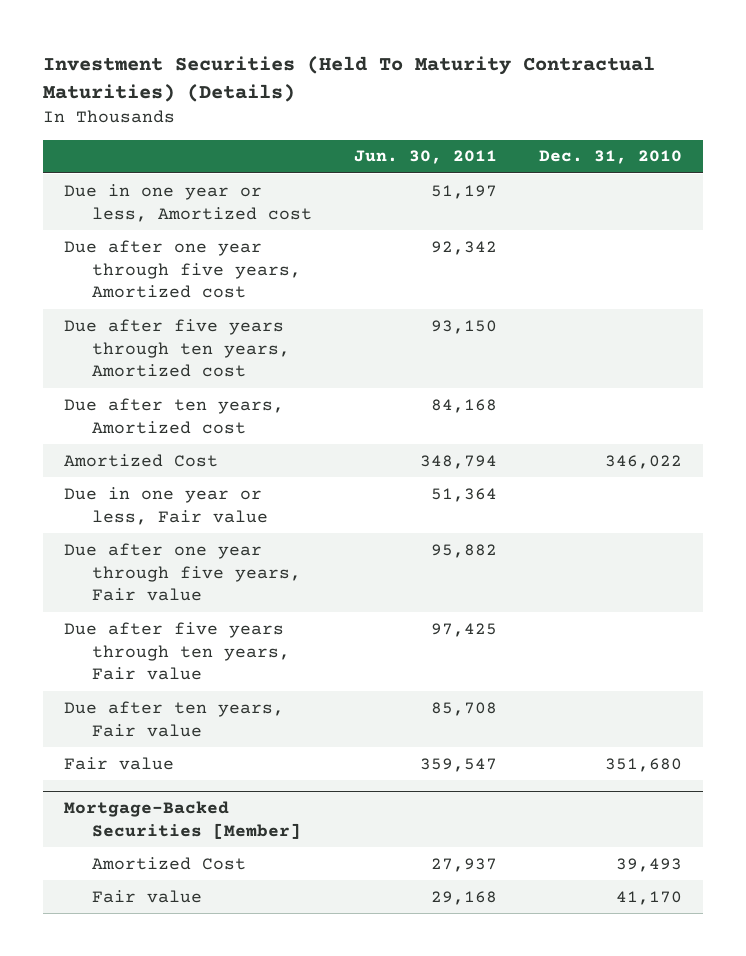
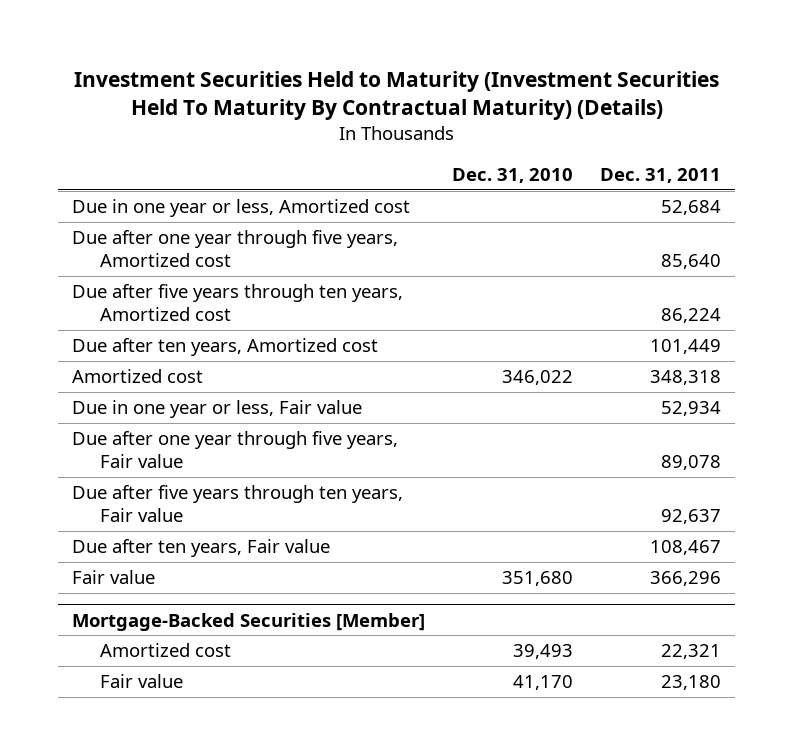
[42,56,655,102] Investment Securities (Held To Maturity Contractual Maturities) (Details) -> [73,70,719,121] Investment Securities Held to Maturity (Investment Securities Held To Maturity By Contractual Maturity) (Details)
[353,150,497,165] Jun. 30, 2011 -> none
none -> [600,167,722,183] Dec. 31, 2011
[63,453,218,467] Amortized Cost -> [71,369,203,384] Amortized cost
[91,856,246,870] Amortized Cost -> [100,643,232,658] Amortized cost

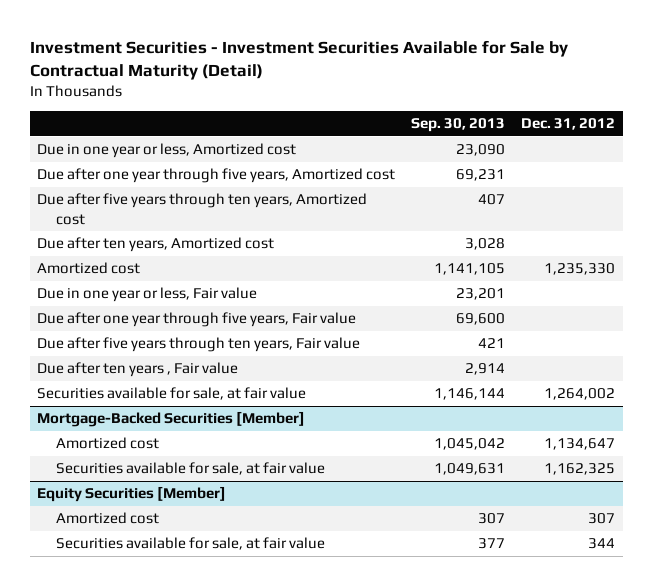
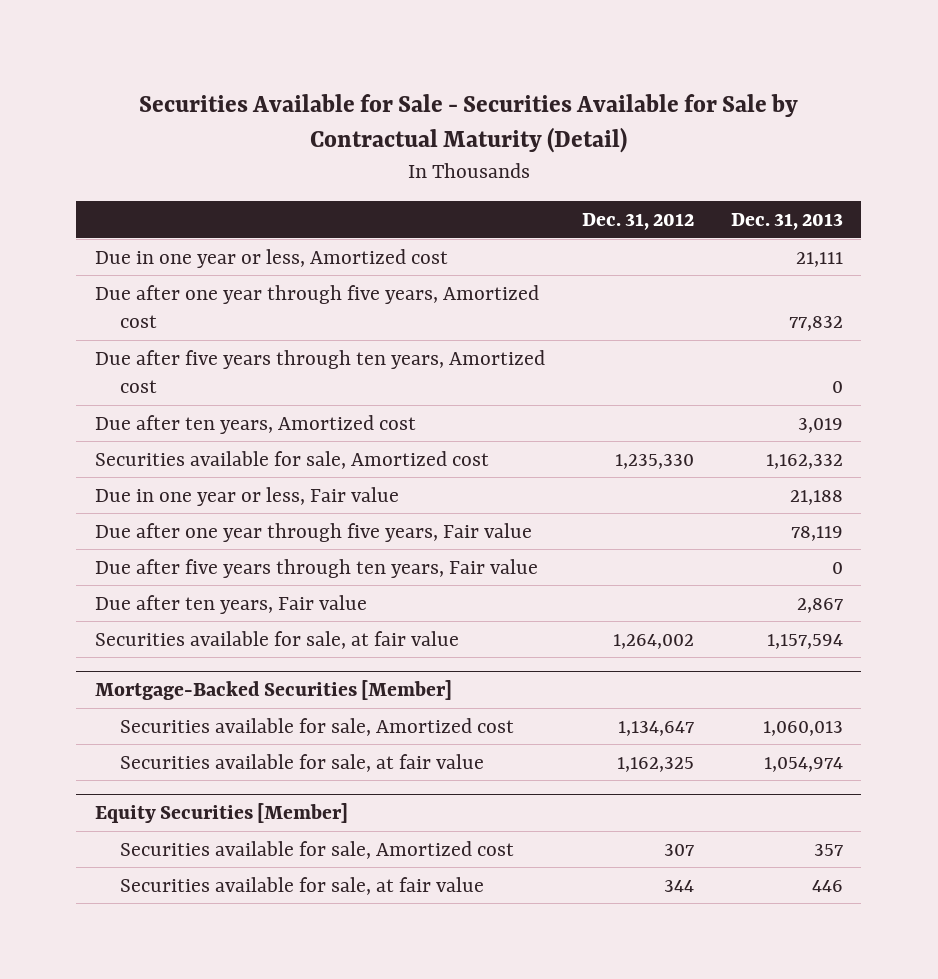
[29,39,568,81] Investment Securities - Investment Securities Available for Sale by Contractual Maturity (Detail) -> [138,93,798,154] Securities Available for Sale - Securities Available for Sale by Contractual Maturity (Detail)
[411,118,506,133] Sep. 30, 2013 -> none
none -> [730,212,843,230] Dec. 31, 2013
[37,262,141,275] Amortized cost -> [94,450,489,469] Securities available for sale, Amortized cost
[37,362,239,378] Due after ten years , Fair value -> [94,594,367,614] Due after ten years, Fair value
[56,437,160,450] Amortized cost -> [120,717,515,736] Securities available for sale, Amortized cost
[56,512,160,525] Amortized cost -> [120,840,515,859] Securities available for sale, Amortized cost

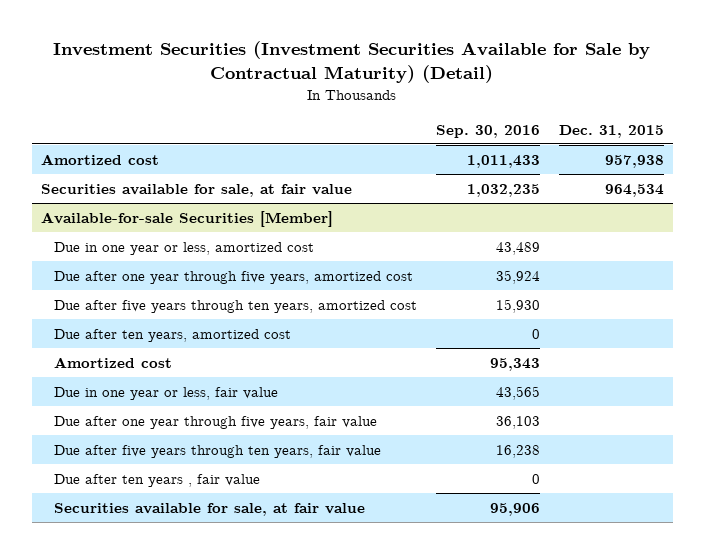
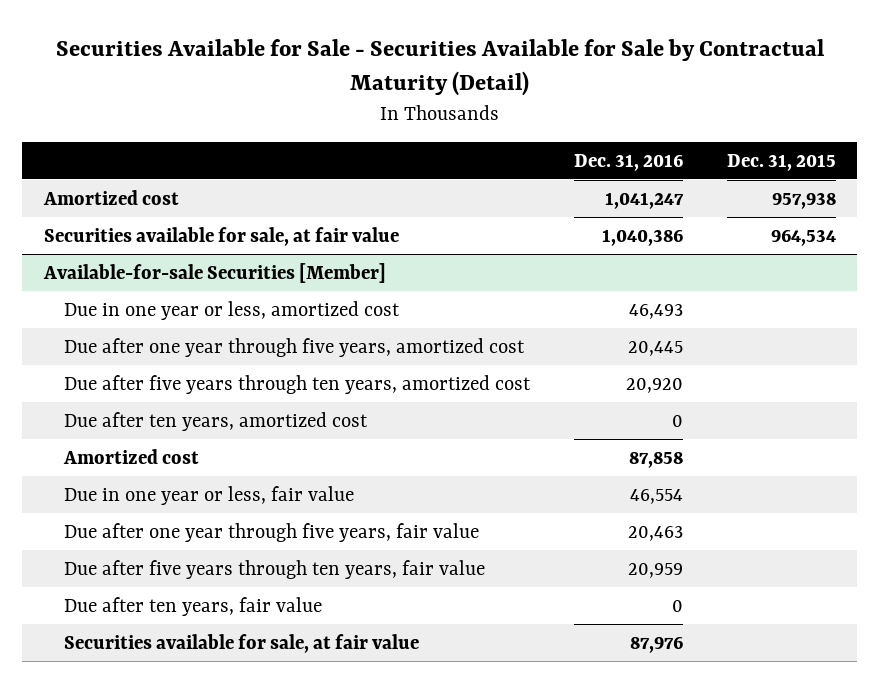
[53,41,651,84] Investment Securities (Investment Securities Available for Sale by Contractual Maturity) (Detail) -> [55,38,824,97] Securities Available for Sale - Securities Available for Sale by Contractual Maturity (Detail)
[435,124,540,138] Sep. 30, 2016 -> none
none -> [573,153,683,171] Dec. 31, 2016
[53,473,260,487] Due after ten years , fair value -> [64,596,323,616] Due after ten years, fair value

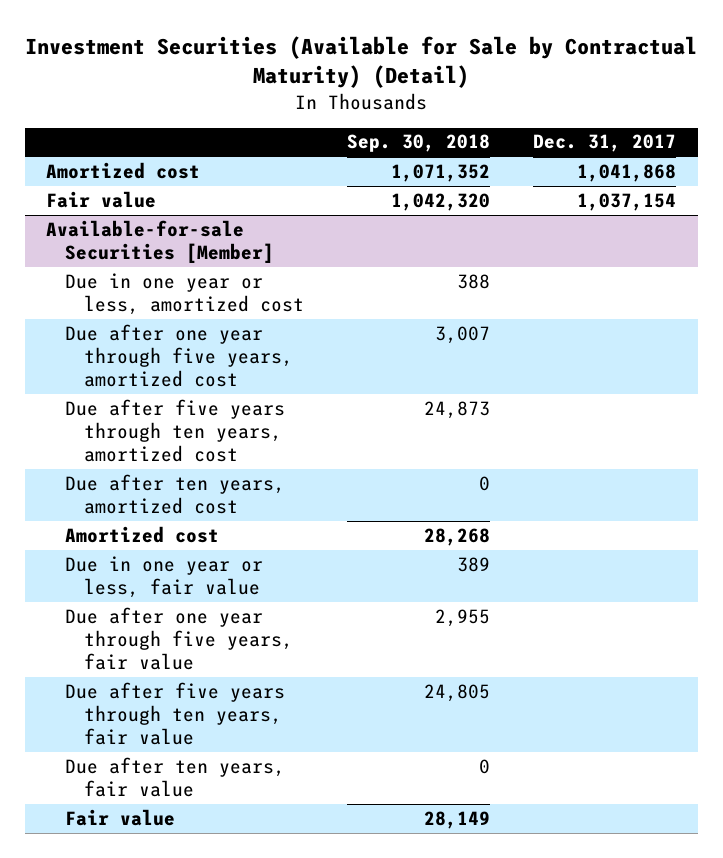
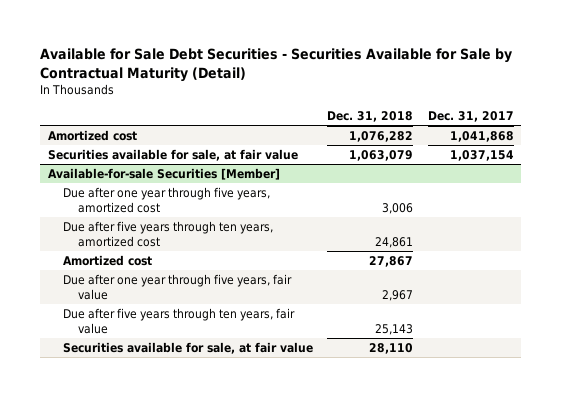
[25,36,698,89] Investment Securities (Available for Sale by Contractual Maturity) (Detail) -> [40,48,513,82] Available for Sale Debt Securities - Securities Available for Sale by Contractual Maturity (Detail)
[347,134,491,153] Sep. 30, 2018 -> none
none -> [327,111,414,123] Dec. 31, 2018
[46,190,157,208] Fair value -> [47,148,298,161] Securities available for sale, at fair value
[65,272,305,315] Due in one year or less, amortized cost -> none
[65,473,286,514] Due after ten years, amortized cost -> none
[65,555,264,598] Due in one year or less, fair value -> none
[65,756,286,797] Due after ten years, fair value -> none
[65,808,176,826] Fair value -> [62,341,313,354] Securities available for sale, at fair value

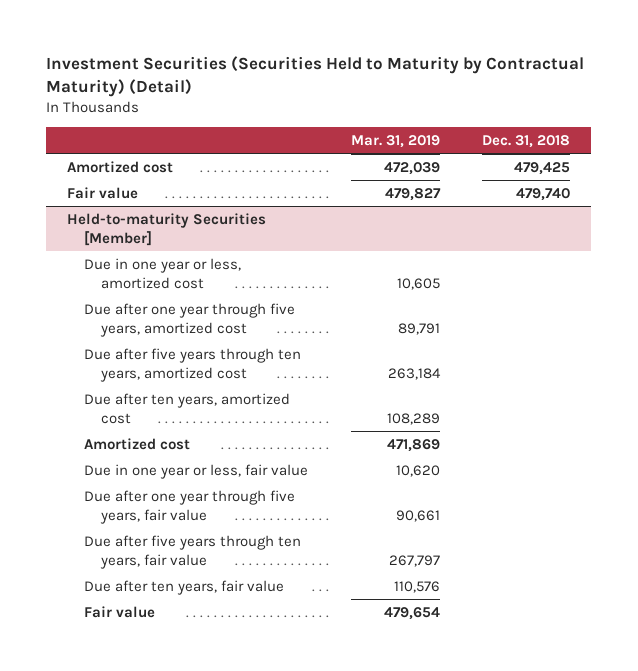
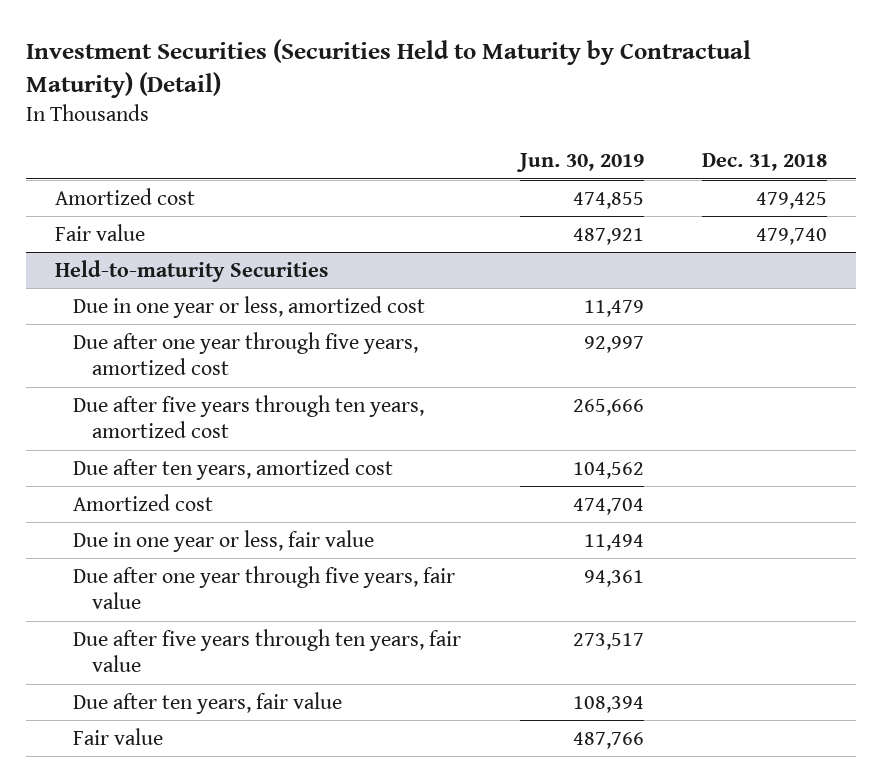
[350,134,440,148] Mar. 31, 2019 -> none
none -> [515,152,644,172] Jun. 30, 2019
[67,212,267,246] Held-to-maturity Securities [Member] -> [54,259,328,282] Held-to-maturity Securities

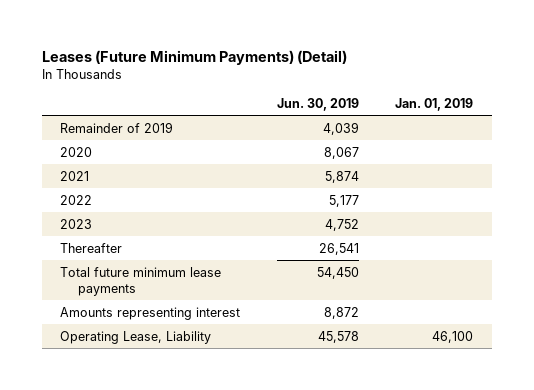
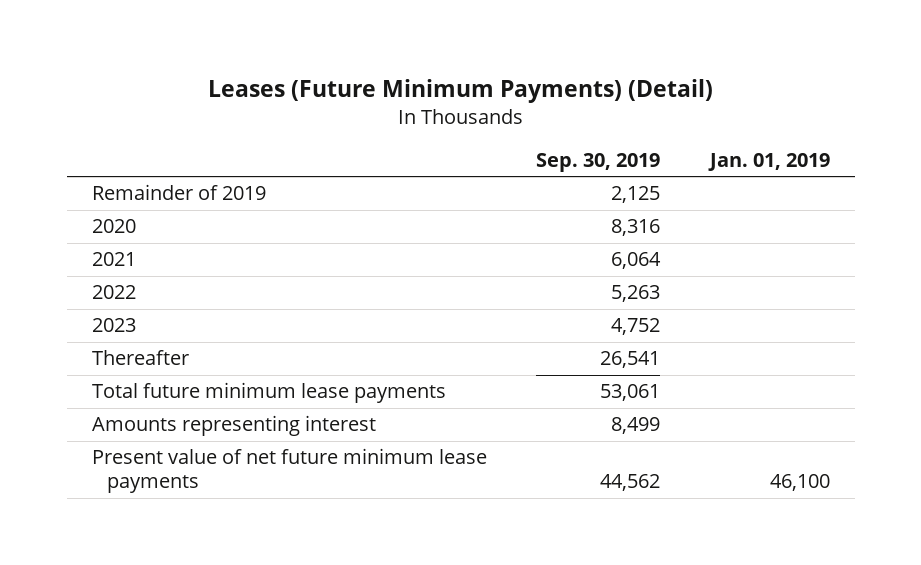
[276,98,359,112] Jun. 30, 2019 -> none
none -> [536,152,661,172] Sep. 30, 2019
[60,330,212,344] Operating Lease, Liability -> [91,448,487,494] Present value of net future minimum lease payments

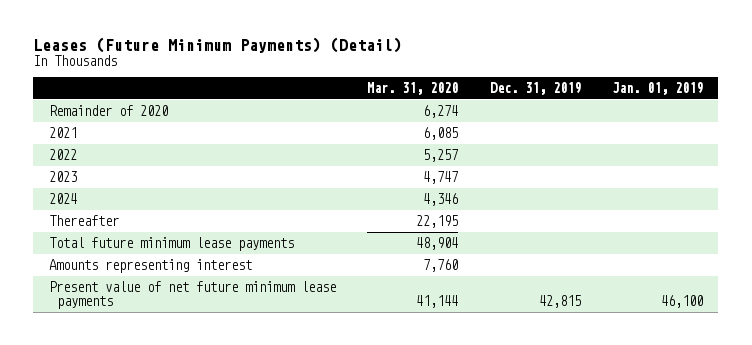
[536,152,661,172] Sep. 30, 2019 -> none
none -> [367,82,459,96] Mar. 31, 2020
none -> [489,82,581,96] Dec. 31, 2019
[91,219,136,234] 2020 -> none
[91,184,266,201] Remainder of 2019 -> [48,104,168,116] Remainder of 2020
none -> [48,192,77,204] 2024

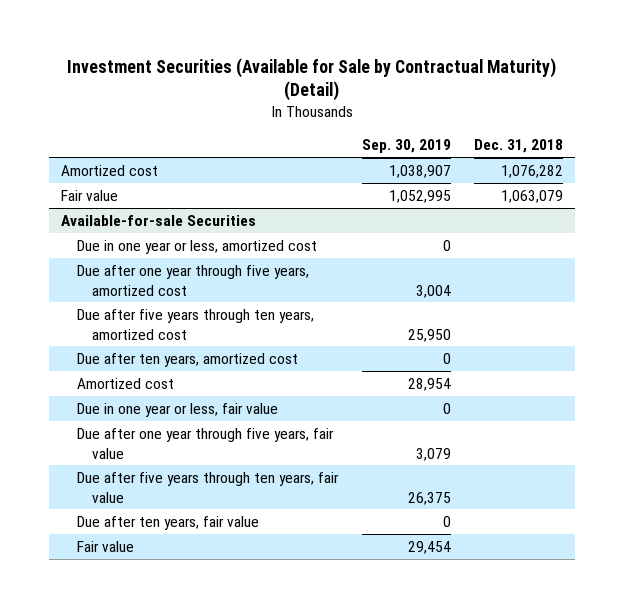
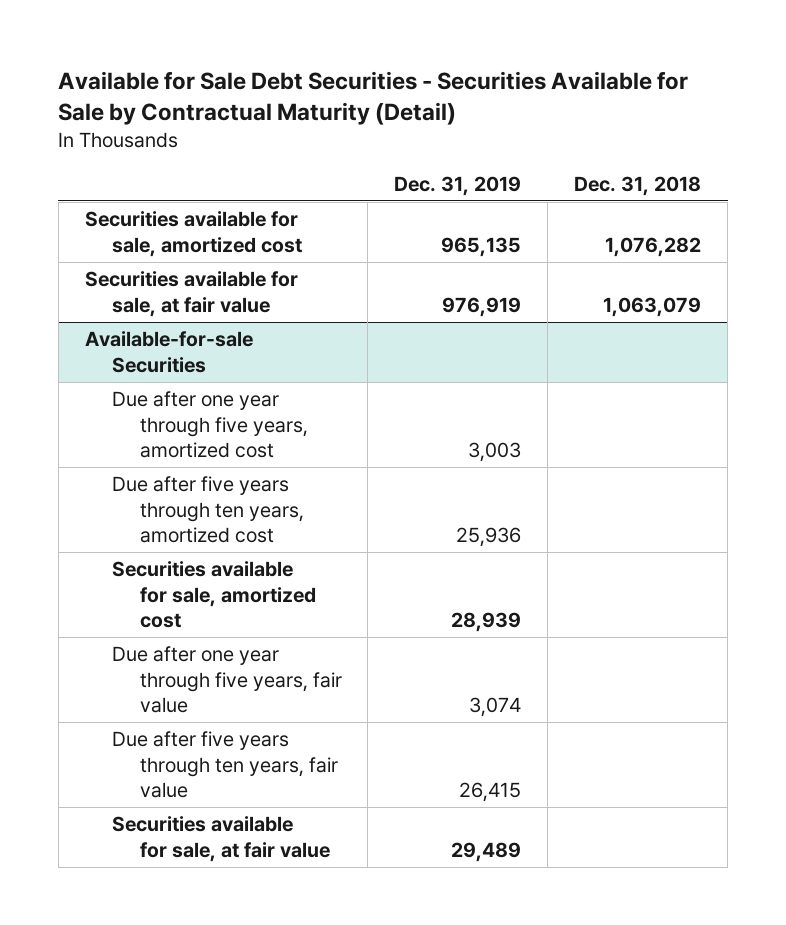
[67,57,557,102] Investment Securities (Available for Sale by Contractual Maturity) (Detail) -> [58,71,689,126] Available for Sale Debt Securities - Securities Available for Sale by Contractual Maturity (Detail)
[361,139,451,154] Sep. 30, 2019 -> none
none -> [394,175,522,196] Dec. 31, 2019
[60,164,158,176] Amortized cost -> [84,211,303,257] Securities available for sale, amortized cost
[60,189,118,201] Fair value -> [84,271,298,317] Securities available for sale, at fair value
[76,239,317,254] Due in one year or less, amortized cost -> none
[76,352,298,367] Due after ten years, amortized cost -> none
[76,402,278,417] Due in one year or less, fair value -> none
[76,377,174,389] Amortized cost -> [112,561,316,629] Securities available for sale, amortized cost
[76,515,259,530] Due after ten years, fair value -> none
[76,540,134,552] Fair value -> [112,816,330,862] Securities available for sale, at fair value

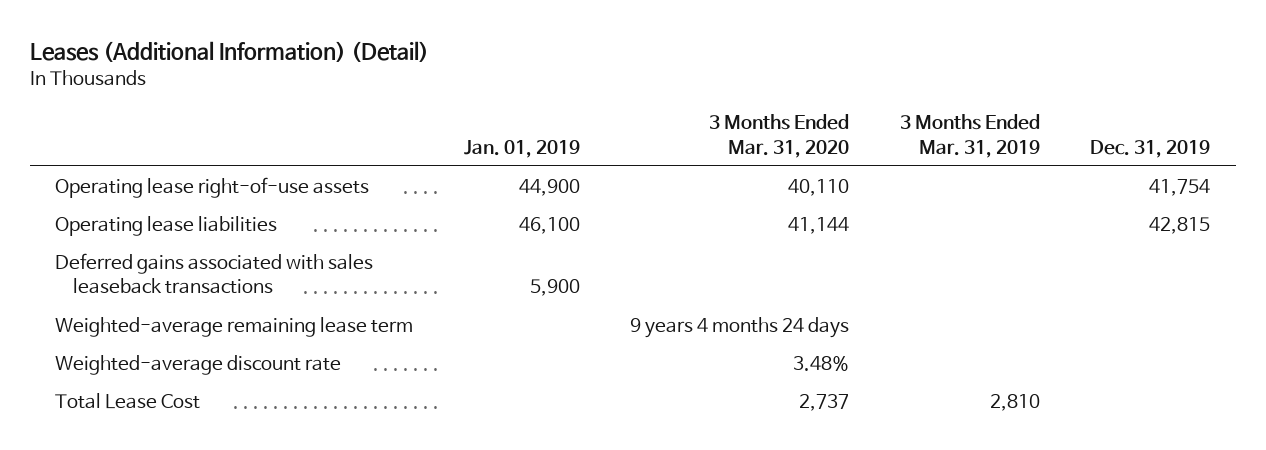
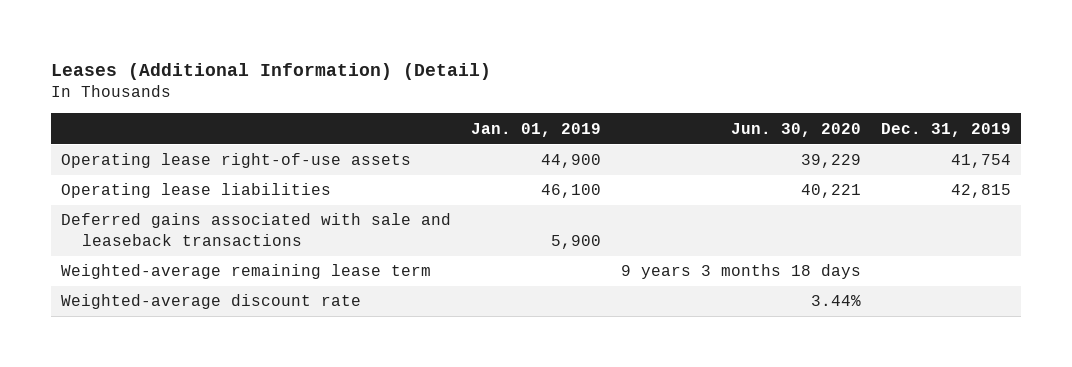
[709,114,850,158] 3 Months Ended Mar. 31, 2020 -> none
[899,114,1040,158] 3 Months Ended Mar. 31, 2019 -> none
none -> [731,122,862,137] Jun. 30, 2020
[55,252,374,295] Deferred gains associated with sales leaseback transactions -> [61,213,452,246] Deferred gains associated with sale and leaseback transactions
[55,392,201,409] Total Lease Cost -> none

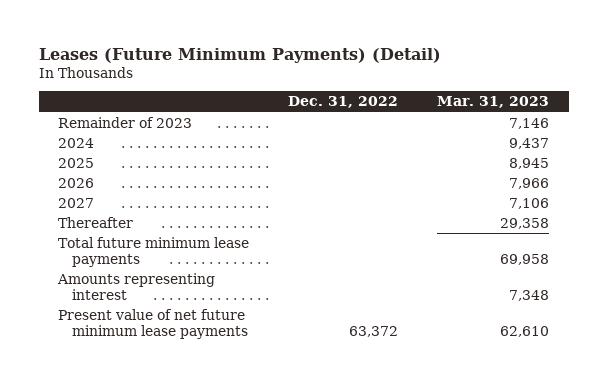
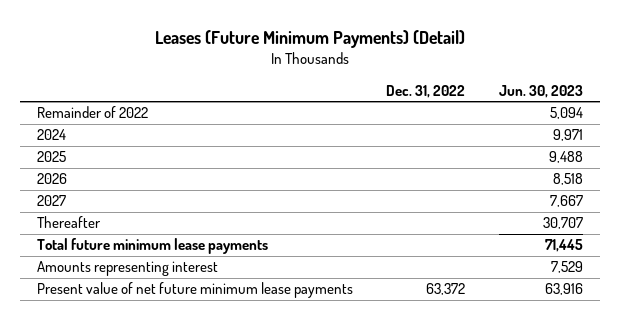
[437,96,550,109] Mar. 31, 2023 -> none
none -> [498,84,583,98] Jun. 30, 2023
[58,117,193,129] Remainder of 2023 -> [36,106,148,119] Remainder of 2022

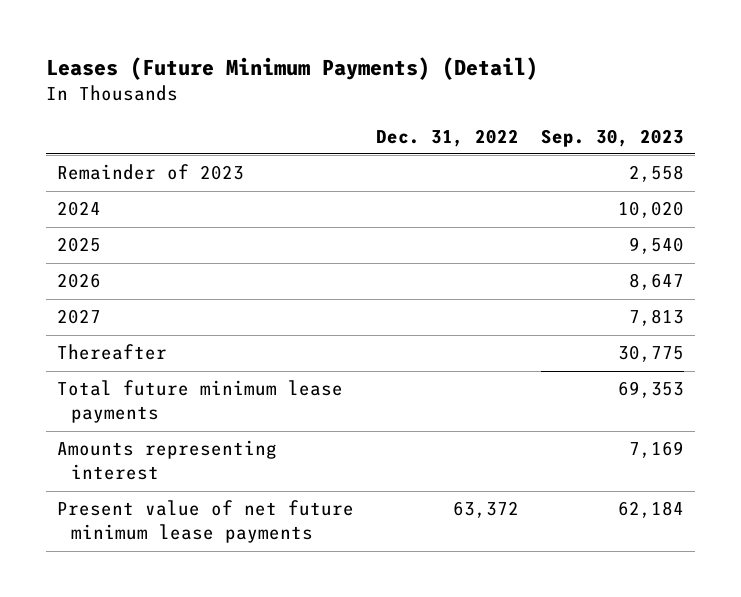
[498,84,583,98] Jun. 30, 2023 -> none
none -> [541,128,685,147] Sep. 30, 2023
[36,106,148,119] Remainder of 2022 -> [57,164,245,181] Remainder of 2023

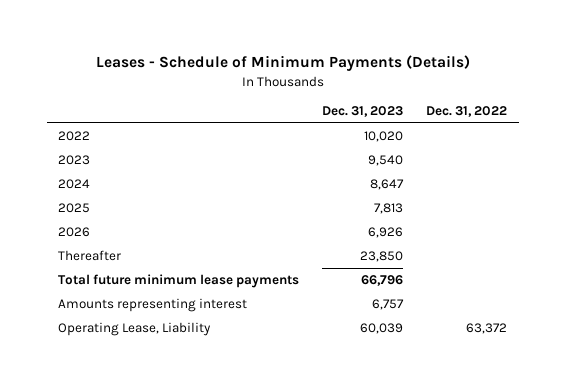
[46,56,539,80] Leases (Future Minimum Payments) (Detail) -> [95,55,470,72] Leases - Schedule of Minimum Payments (Details)
[541,128,685,147] Sep. 30, 2023 -> none
none -> [322,106,404,118] Dec. 31, 2023
[57,164,245,181] Remainder of 2023 -> none
none -> [58,131,91,142] 2022
none -> [58,155,91,166] 2023
[57,309,102,325] 2027 -> none
[57,500,355,544] Present value of net future minimum lease payments -> [58,322,212,337] Operating Lease, Liability

